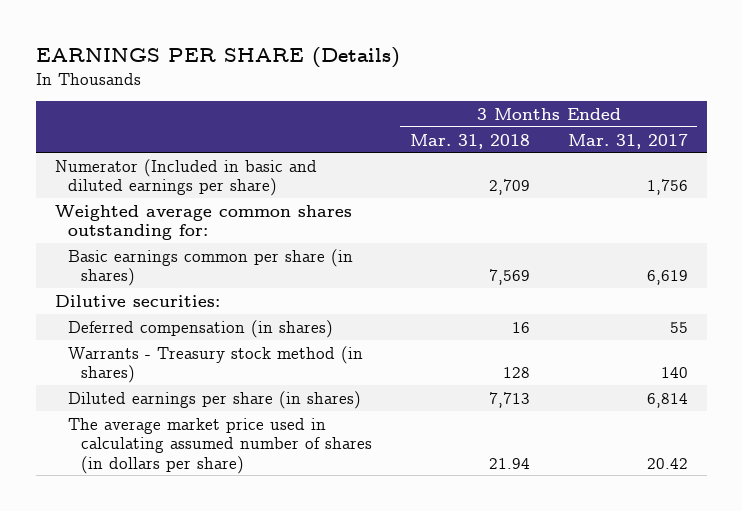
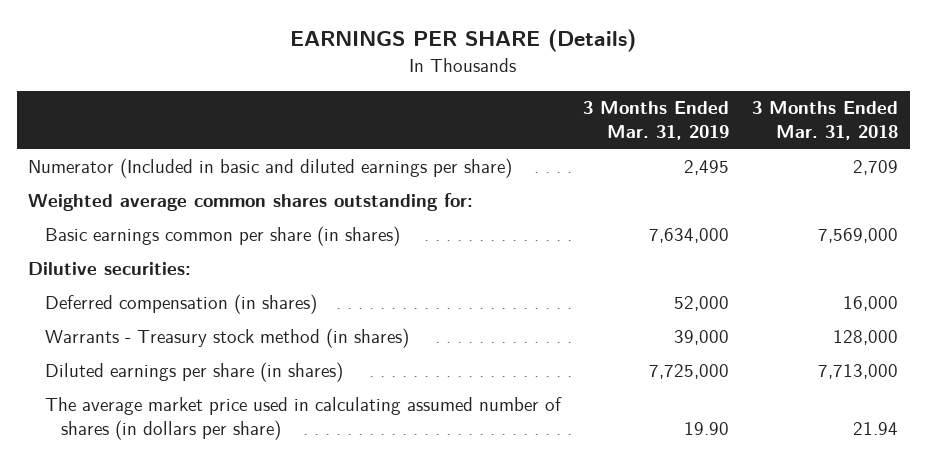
[567,133,688,149] Mar. 31, 2017 -> none
none -> [583,101,730,141] 3 Months Ended Mar. 31, 2019
[488,269,530,286] 7,569 -> [818,227,899,243] 7,569,000
[511,321,530,333] 16 -> [843,295,899,311] 16,000
[502,367,530,379] 128 -> [833,329,899,345] 128,000
[488,391,530,408] 7,713 -> [818,363,899,379] 7,713,000

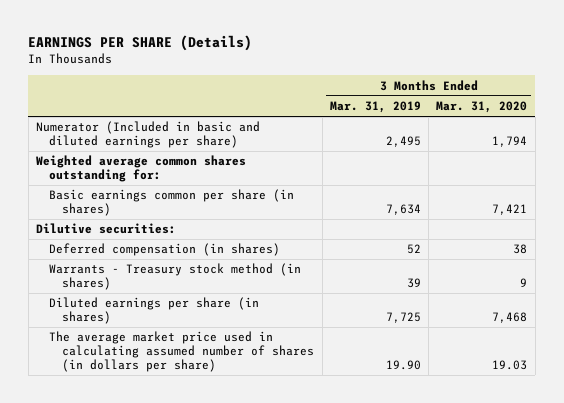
[752,101,899,141] 3 Months Ended Mar. 31, 2018 -> none
none -> [436,101,528,114] Mar. 31, 2020
[649,227,730,243] 7,634,000 -> [385,204,421,216] 7,634
[674,295,730,311] 52,000 -> [406,244,421,255] 52
[674,329,730,345] 39,000 -> [406,278,421,289] 39
[649,363,730,379] 7,725,000 -> [385,312,421,324] 7,725

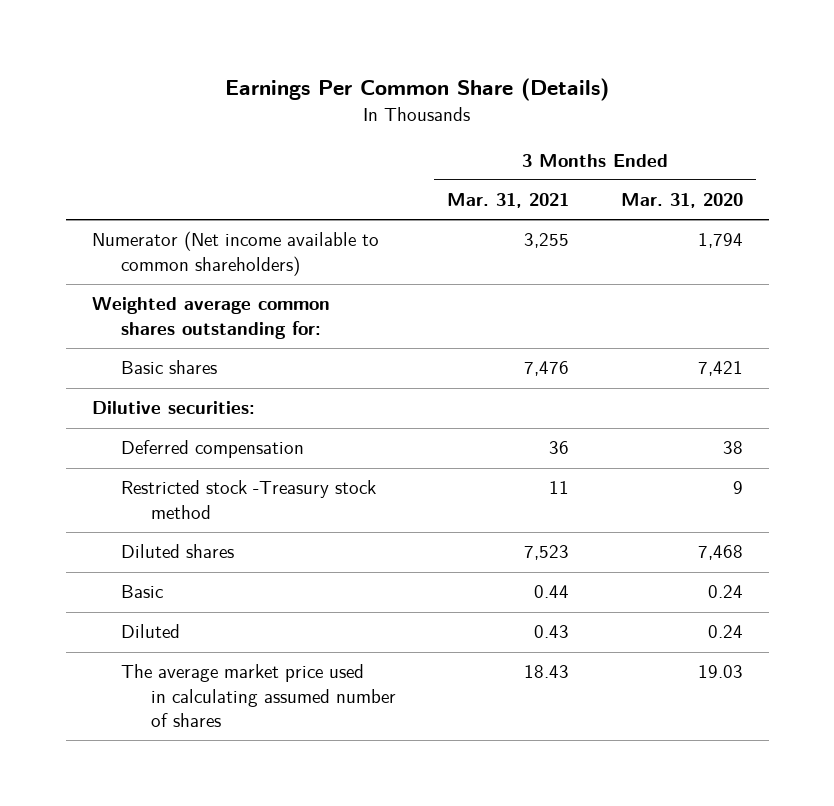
[28,35,253,52] EARNINGS PER SHARE (Details) -> [225,78,610,102] Earnings Per Common Share (Details)
[329,101,421,114] Mar. 31, 2019 -> none
none -> [447,193,570,209] Mar. 31, 2021
[36,121,261,149] Numerator (Included in basic and diluted earnings per share) -> [91,231,379,276] Numerator (Net income available to common shareholders)
[49,189,295,217] Basic earnings common per share (in shares) -> [121,360,218,375] Basic shares
[49,243,281,257] Deferred compensation (in shares) -> [121,440,305,459] Deferred compensation
[49,263,302,291] Warrants - Treasury stock method (in shares) -> [121,480,377,519] Restricted stock -Treasury stock method
[49,297,260,325] Diluted earnings per share (in shares) -> [121,544,235,559] Diluted shares
none -> [121,585,164,599] Basic
none -> [121,624,181,639] Diluted
[49,331,315,373] The average market price used in calculating assumed number of shares (in dollars per share) -> [121,664,396,728] The average market price used in calculating assumed number of shares

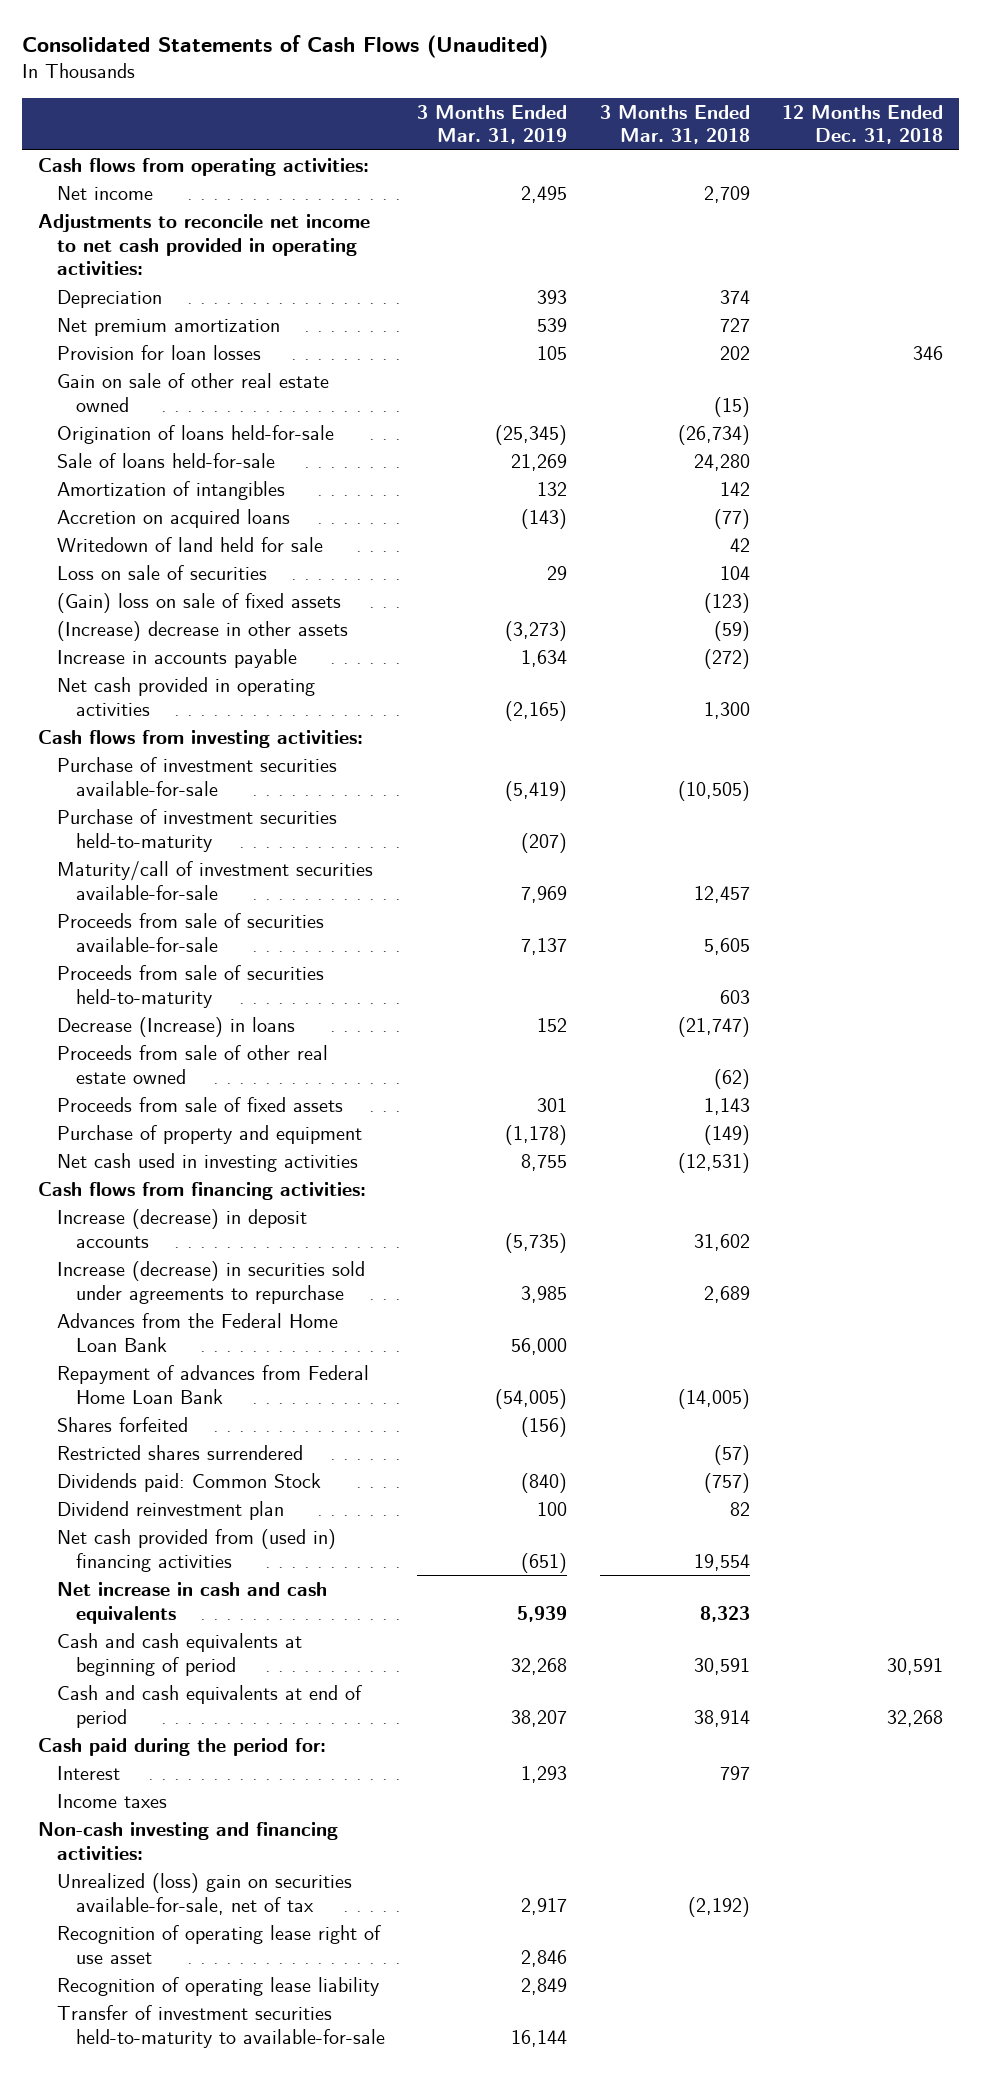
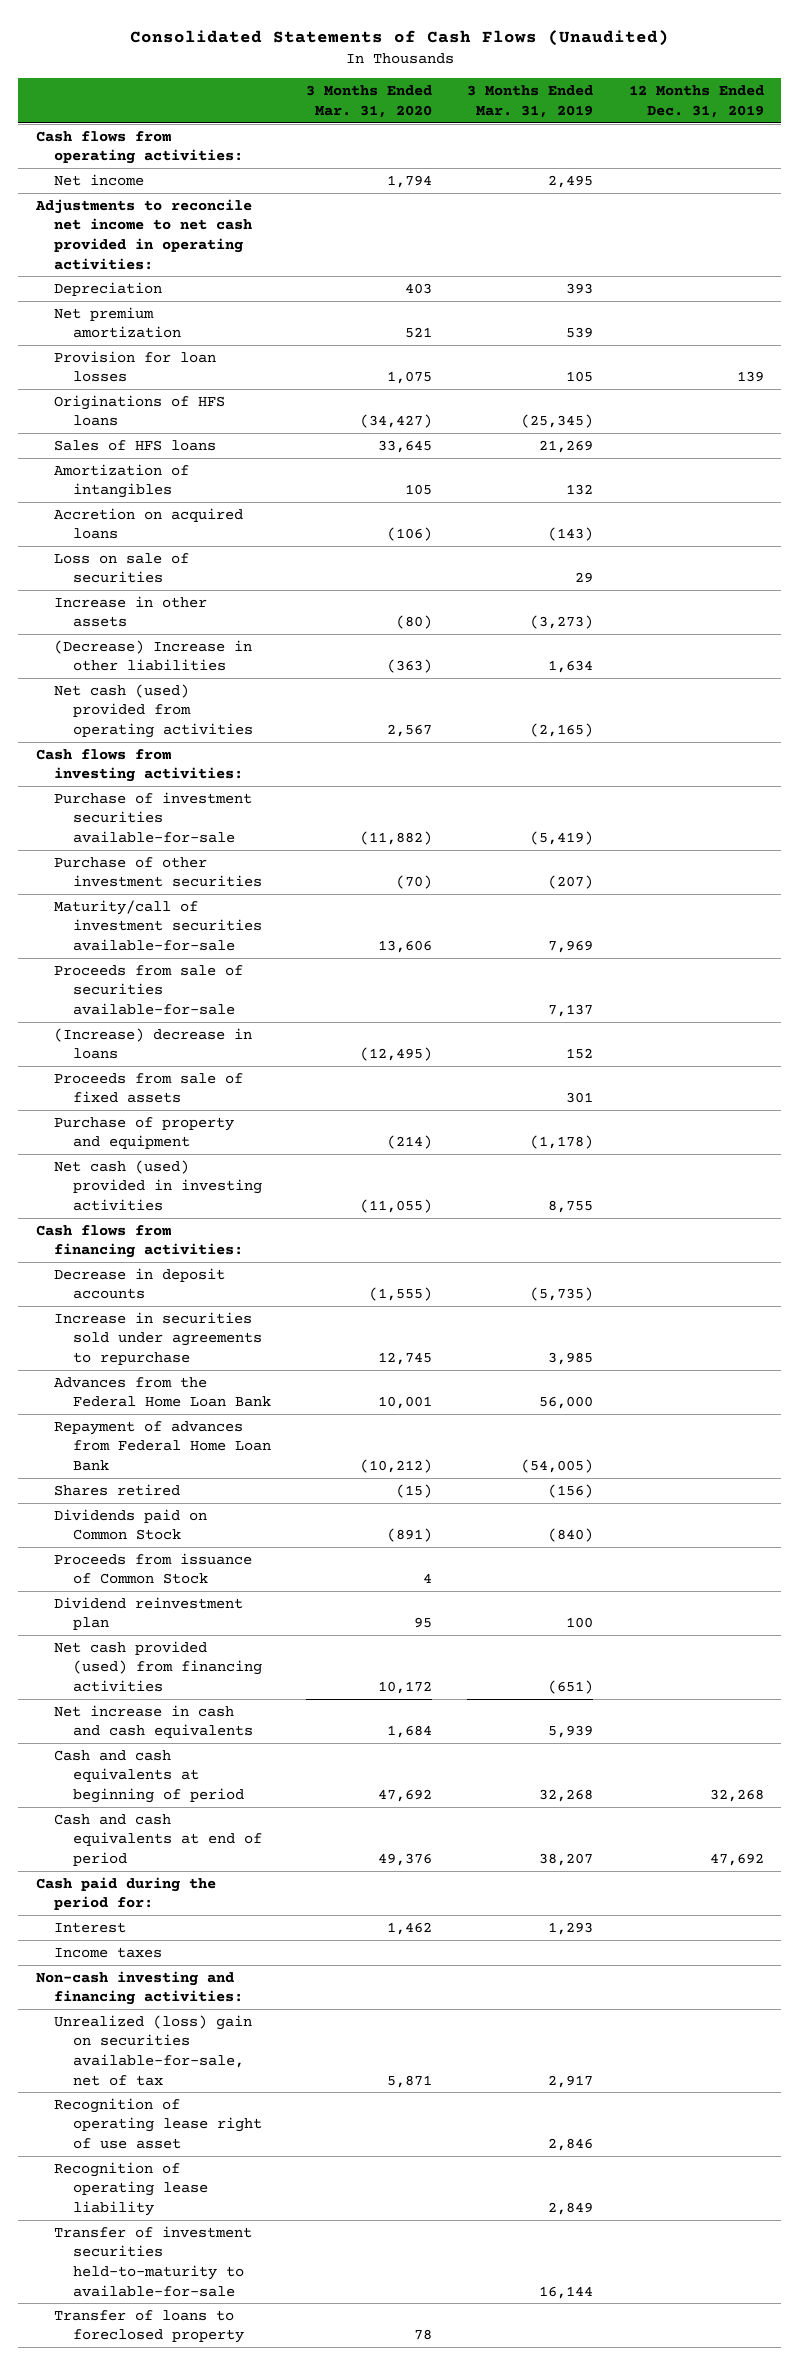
[599,104,750,145] 3 Months Ended Mar. 31, 2018 -> none
[782,104,944,145] 12 Months Ended Dec. 31, 2018 -> none
none -> [306,85,433,118] 3 Months Ended Mar. 31, 2020
none -> [628,85,764,118] 12 Months Ended Dec. 31, 2019
[57,372,330,412] Gain on sale of other real estate owned -> none
[57,424,335,444] Origination of loans held-for-sale -> [54,394,226,427] Originations of HFS loans
[57,452,276,468] Sale of loans held-for-sale -> [54,439,217,451] Sales of HFS loans
[57,536,324,552] Writedown of land held for sale -> none
[57,592,342,613] (Gain) loss on sale of fixed assets -> none
[57,620,349,641] (Increase) decrease in other assets -> [54,595,208,628] Increase in other assets
[57,648,298,668] Increase in accounts payable -> [54,639,253,672] (Decrease) Increase in other liabilities
[57,676,316,716] Net cash provided in operating activities -> [54,683,253,738] Net cash (used) provided from operating activities
[57,808,338,852] Purchase of investment securities held-to-maturity -> [54,856,262,888] Purchase of other investment securities
[57,964,325,1008] Proceeds from sale of securities held-to-maturity -> none
[57,1044,329,1084] Proceeds from sale of other real estate owned -> none
[57,1016,296,1037] Decrease (Increase) in loans -> [54,1027,253,1060] (Increase) decrease in loans
[57,1152,359,1172] Net cash used in investing activities -> [54,1159,262,1211] Net cash (used) provided in investing activities
[57,1208,308,1248] Increase (decrease) in deposit accounts -> [54,1267,226,1300] Decrease in deposit accounts
[57,1260,366,1304] Increase (decrease) in securities sold under agreements to repurchase -> [54,1311,262,1365] Increase in securities sold under agreements to repurchase
[57,1444,304,1460] Restricted shares surrendered -> none
[57,1416,189,1432] Shares forfeited -> [54,1483,181,1496] Shares retired
[57,1472,322,1492] Dividends paid: Common Stock -> [54,1508,208,1541] Dividends paid on Common Stock
none -> [54,1552,253,1585] Proceeds from issuance of Common Stock
[57,1528,337,1572] Net cash provided from (used in) financing activities -> [54,1640,262,1692] Net cash provided (used) from financing activities
none -> [54,2309,244,2344] Transfer of loans to foreclosed property

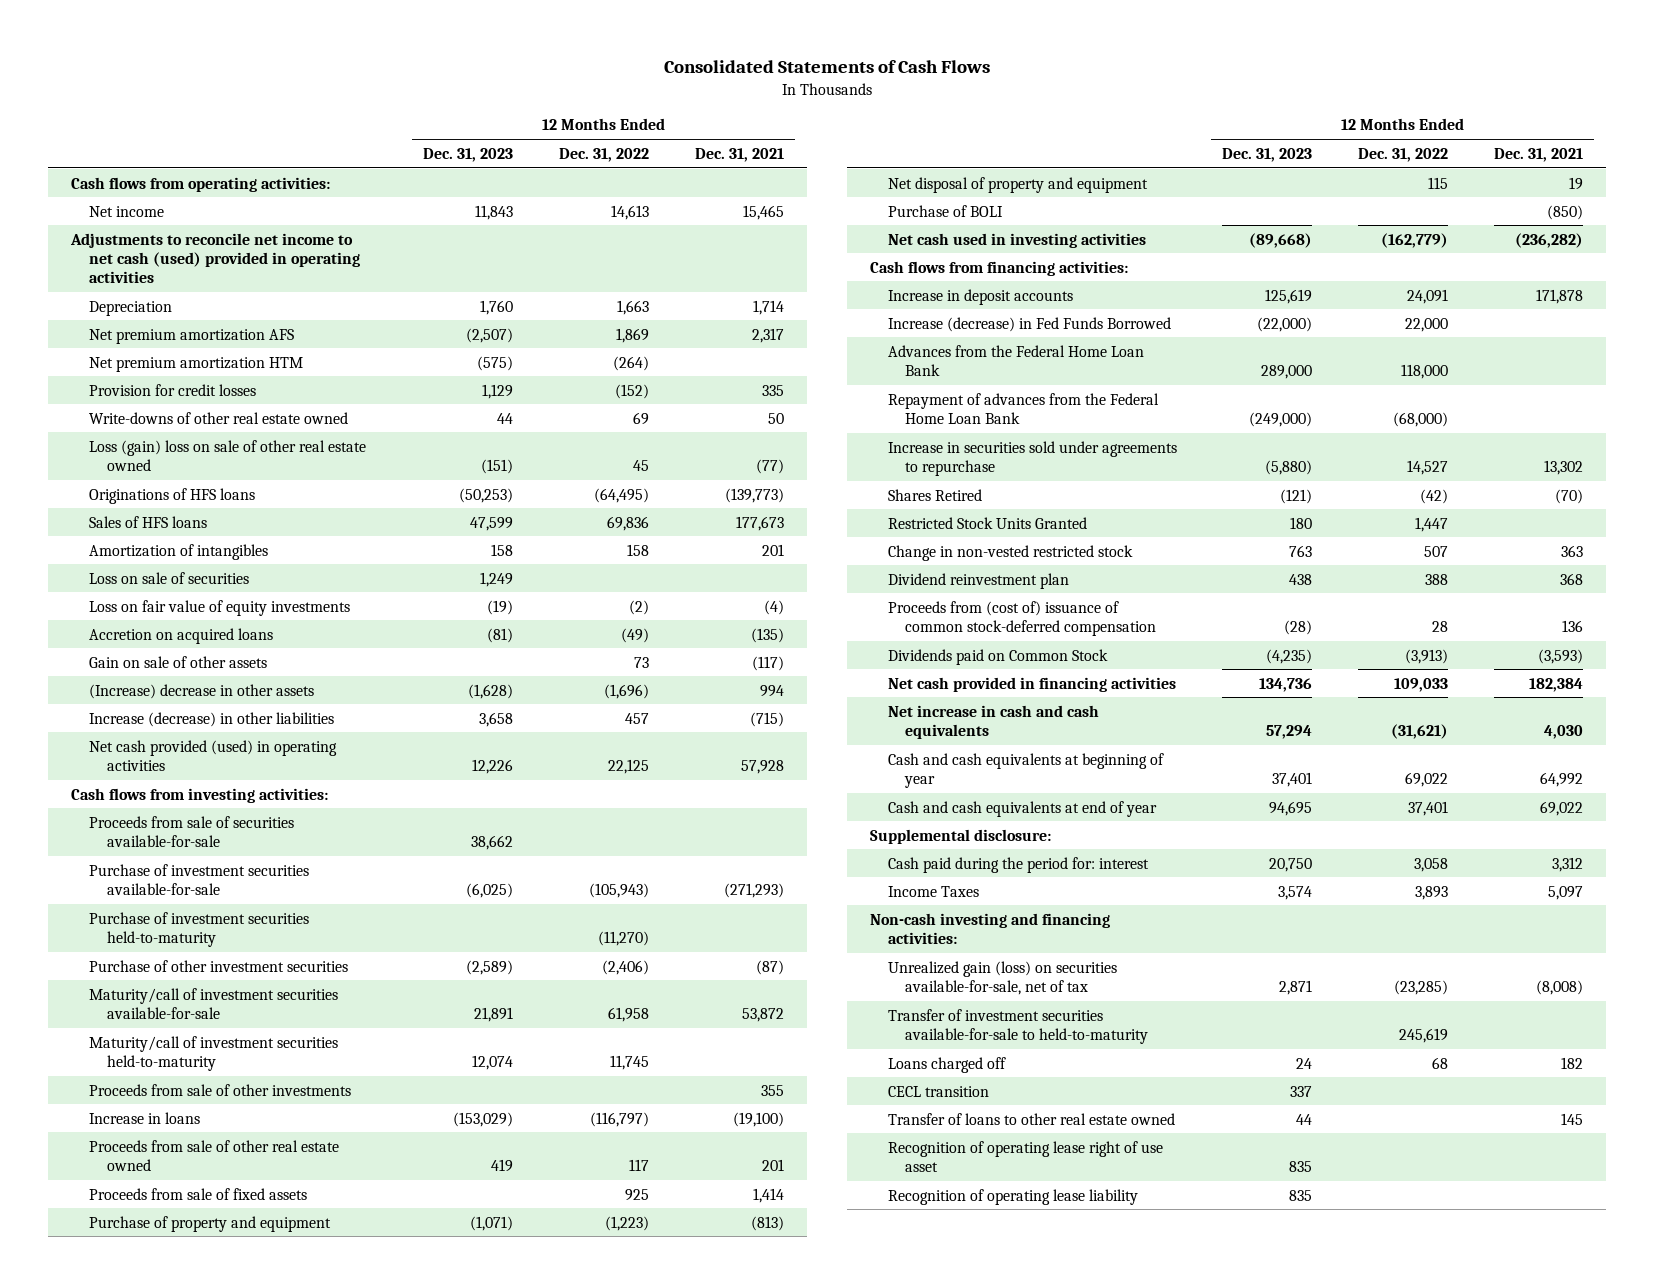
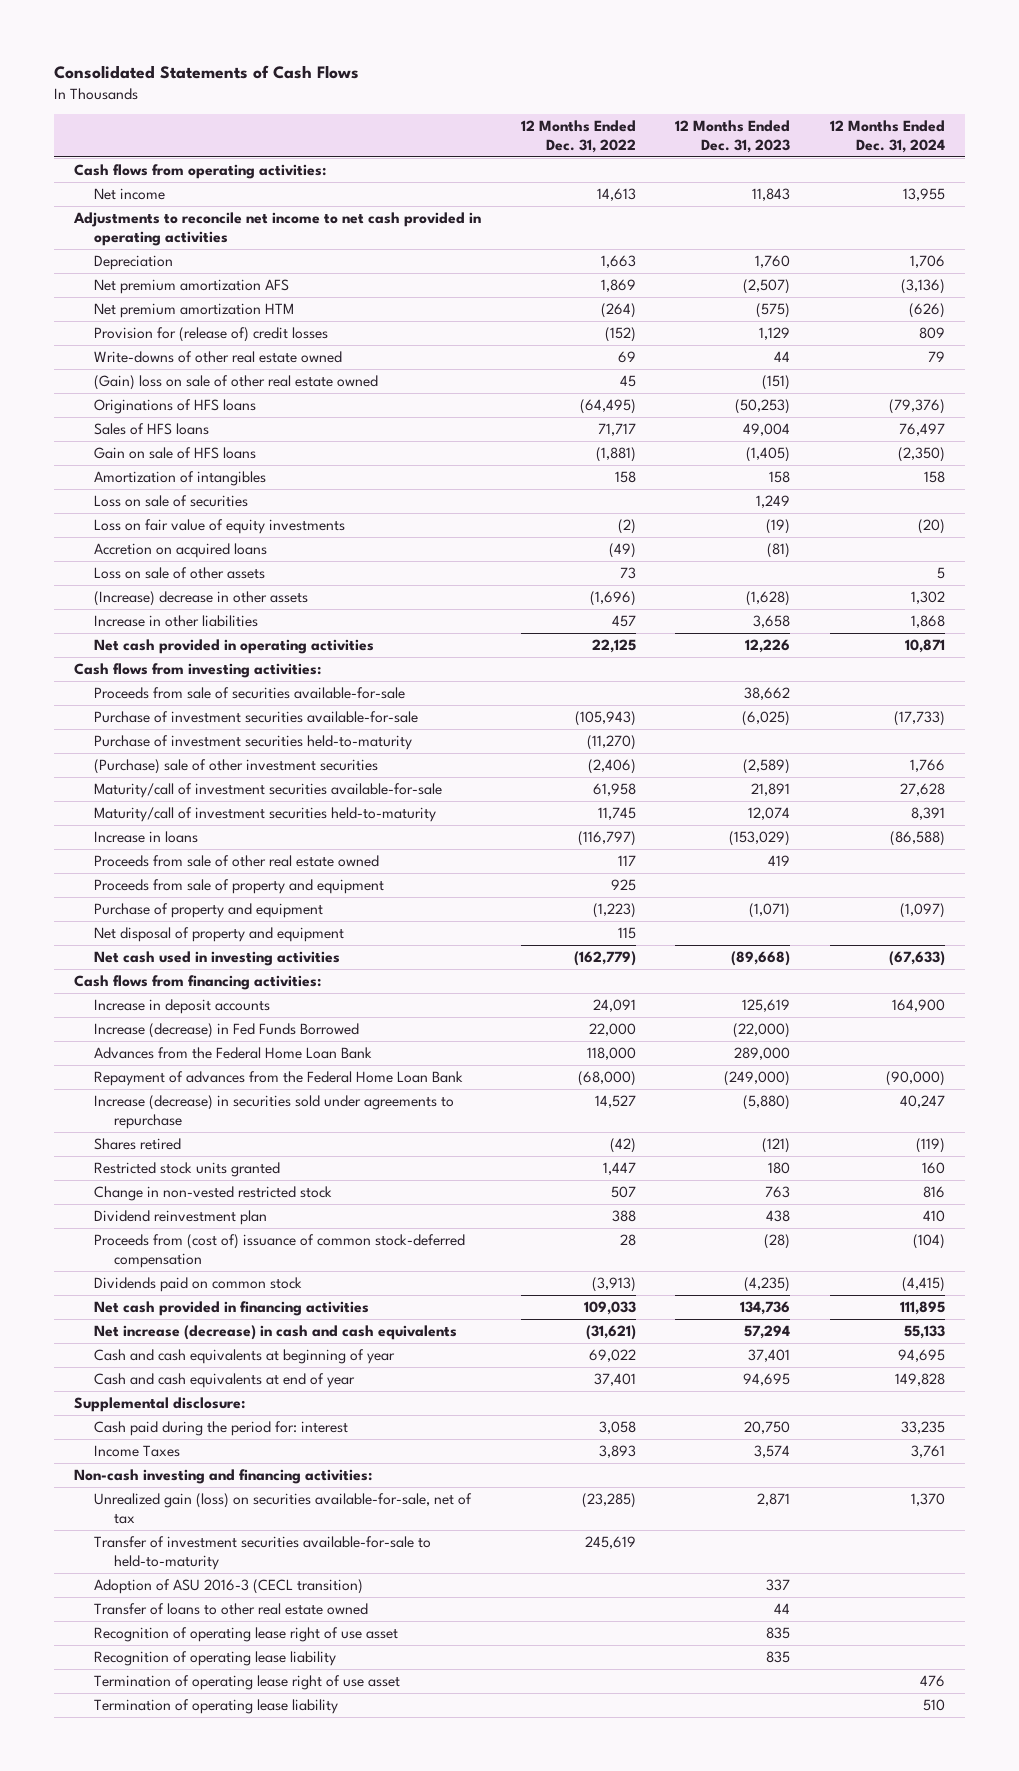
[694,147,784,162] Dec. 31, 2021 -> none
none -> [830,119,946,153] 12 Months Ended Dec. 31, 2024
[69,232,360,284] Adjustments to reconcile net income to net cash (used) provided in operating activities -> [72,211,481,247] Adjustments to reconcile net income to net cash provided in operating activities
[88,383,256,396] Provision for credit losses -> [93,326,328,342] Provision for (release of) credit losses
[88,439,366,471] Loss (gain) loss on sale of other real estate owned -> [93,374,378,390] (Gain) loss on sale of other real estate owned
[470,516,514,531] 47,599 -> [743,422,791,436] 49,004
[607,515,650,531] 69,836 -> [597,422,636,436] 71,717
none -> [93,446,256,459] Gain on sale of HFS loans
[88,655,267,668] Gain on sale of other assets -> [93,566,265,579] Loss on sale of other assets
[88,711,334,727] Increase (decrease) in other liabilities -> [93,614,258,627] Increase in other liabilities
[88,739,337,771] Net cash provided (used) in operating activities -> [93,638,374,654] Net cash provided in operating activities
[88,959,348,972] Purchase of other investment securities -> [93,758,378,774] (Purchase) sale of other investment securities
[88,1083,351,1096] Proceeds from sale of other investments -> none
[88,1187,307,1200] Proceeds from sale of fixed assets -> [93,878,384,894] Proceeds from sale of property and equipment
[887,204,1003,217] Purchase of BOLI -> none
[887,440,1177,476] Increase in securities sold under agreements to repurchase -> [93,1094,454,1130] Increase (decrease) in securities sold under agreements to repurchase
[887,488,982,501] Shares Retired -> [93,1137,181,1150] Shares retired
[887,516,1087,529] Restricted Stock Units Granted -> [93,1161,280,1177] Restricted stock units granted
[887,648,1108,665] Dividends paid on Common Stock -> [93,1276,302,1292] Dividends paid on common stock
[887,704,1099,739] Net increase in cash and cash equivalents -> [93,1324,457,1340] Net increase (decrease) in cash and cash equivalents
[887,1056,1006,1073] Loans charged off -> none
[887,1085,989,1097] CECL transition -> [93,1578,363,1594] Adoption of ASU 2016-3 (CECL transition)
none -> [93,1674,400,1690] Termination of operating lease right of use asset
none -> [93,1698,338,1714] Termination of operating lease liability

